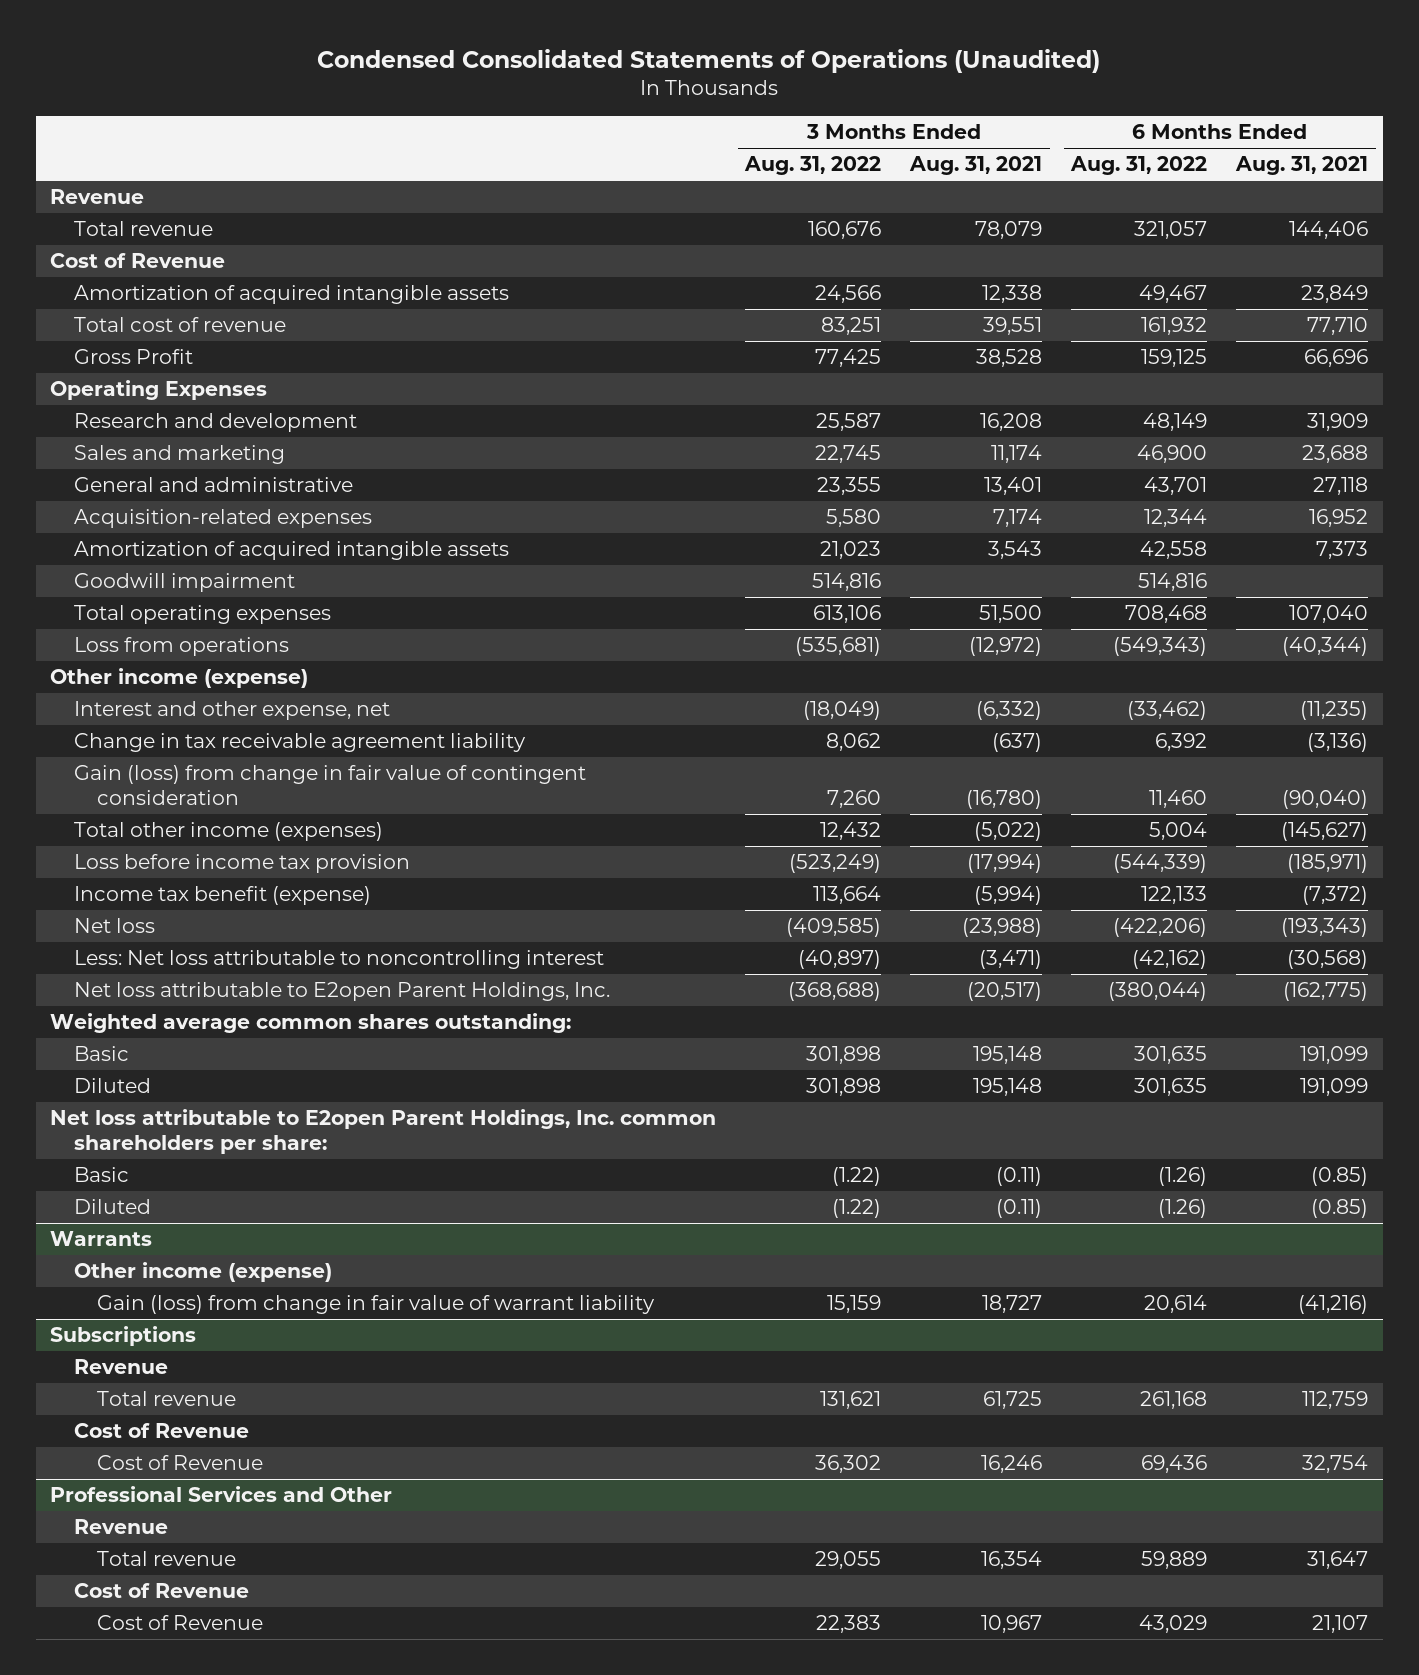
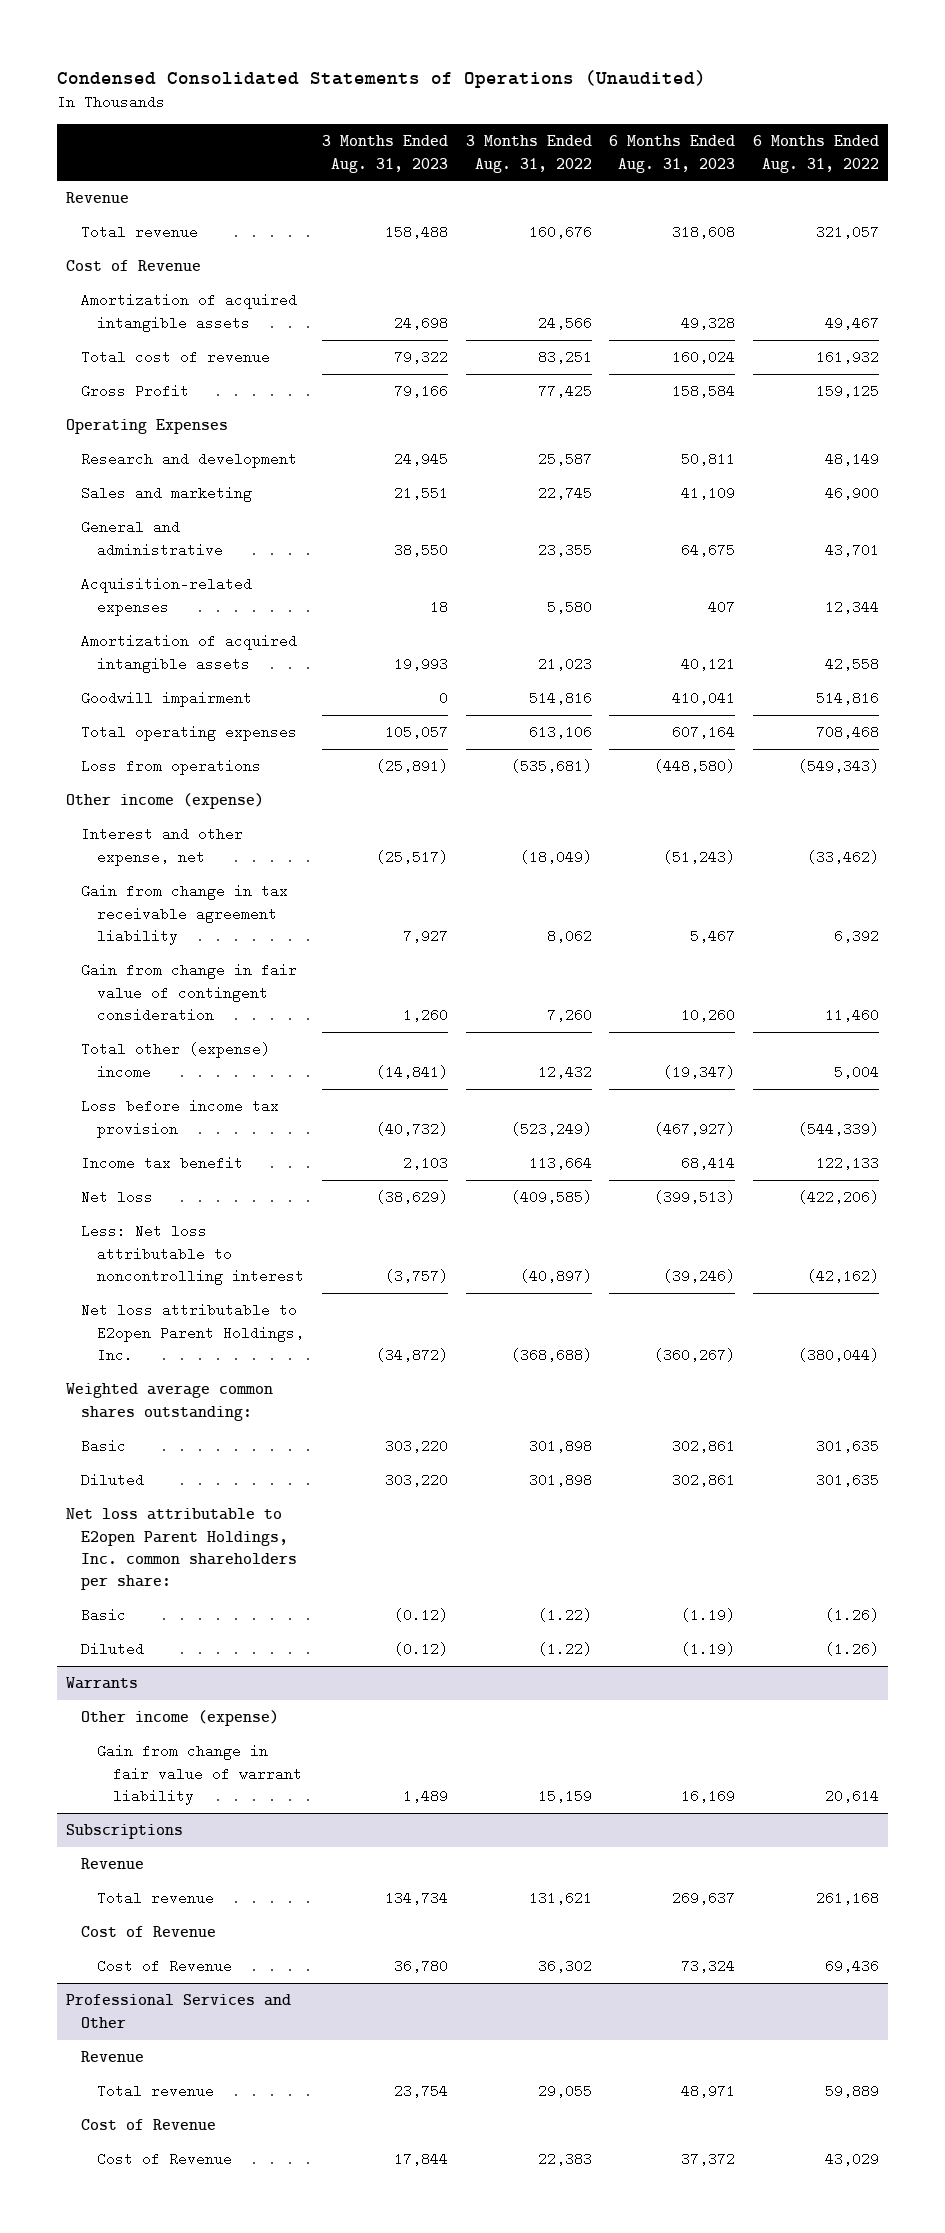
[909,156,1043,176] Aug. 31, 2021 -> none
[1235,156,1369,176] Aug. 31, 2021 -> none
none -> [321,135,448,173] 3 Months Ended Aug. 31, 2023
none -> [609,135,736,173] 6 Months Ended Aug. 31, 2023
[73,733,526,753] Change in tax receivable agreement liability -> [81,884,289,945] Gain from change in tax receivable agreement liability
[73,765,586,806] Gain (loss) from change in fair value of contingent consideration -> [81,963,298,1022] Gain from change in fair value of contingent consideration
[73,822,383,842] Total other income (expenses) -> [81,1042,271,1079] Total other (expense) income
[73,886,371,906] Income tax benefit (expense) -> [81,1156,244,1171] Income tax benefit
[96,1295,655,1315] Gain (loss) from change in fair value of warrant liability -> [96,1744,302,1805] Gain from change in fair value of warrant liability

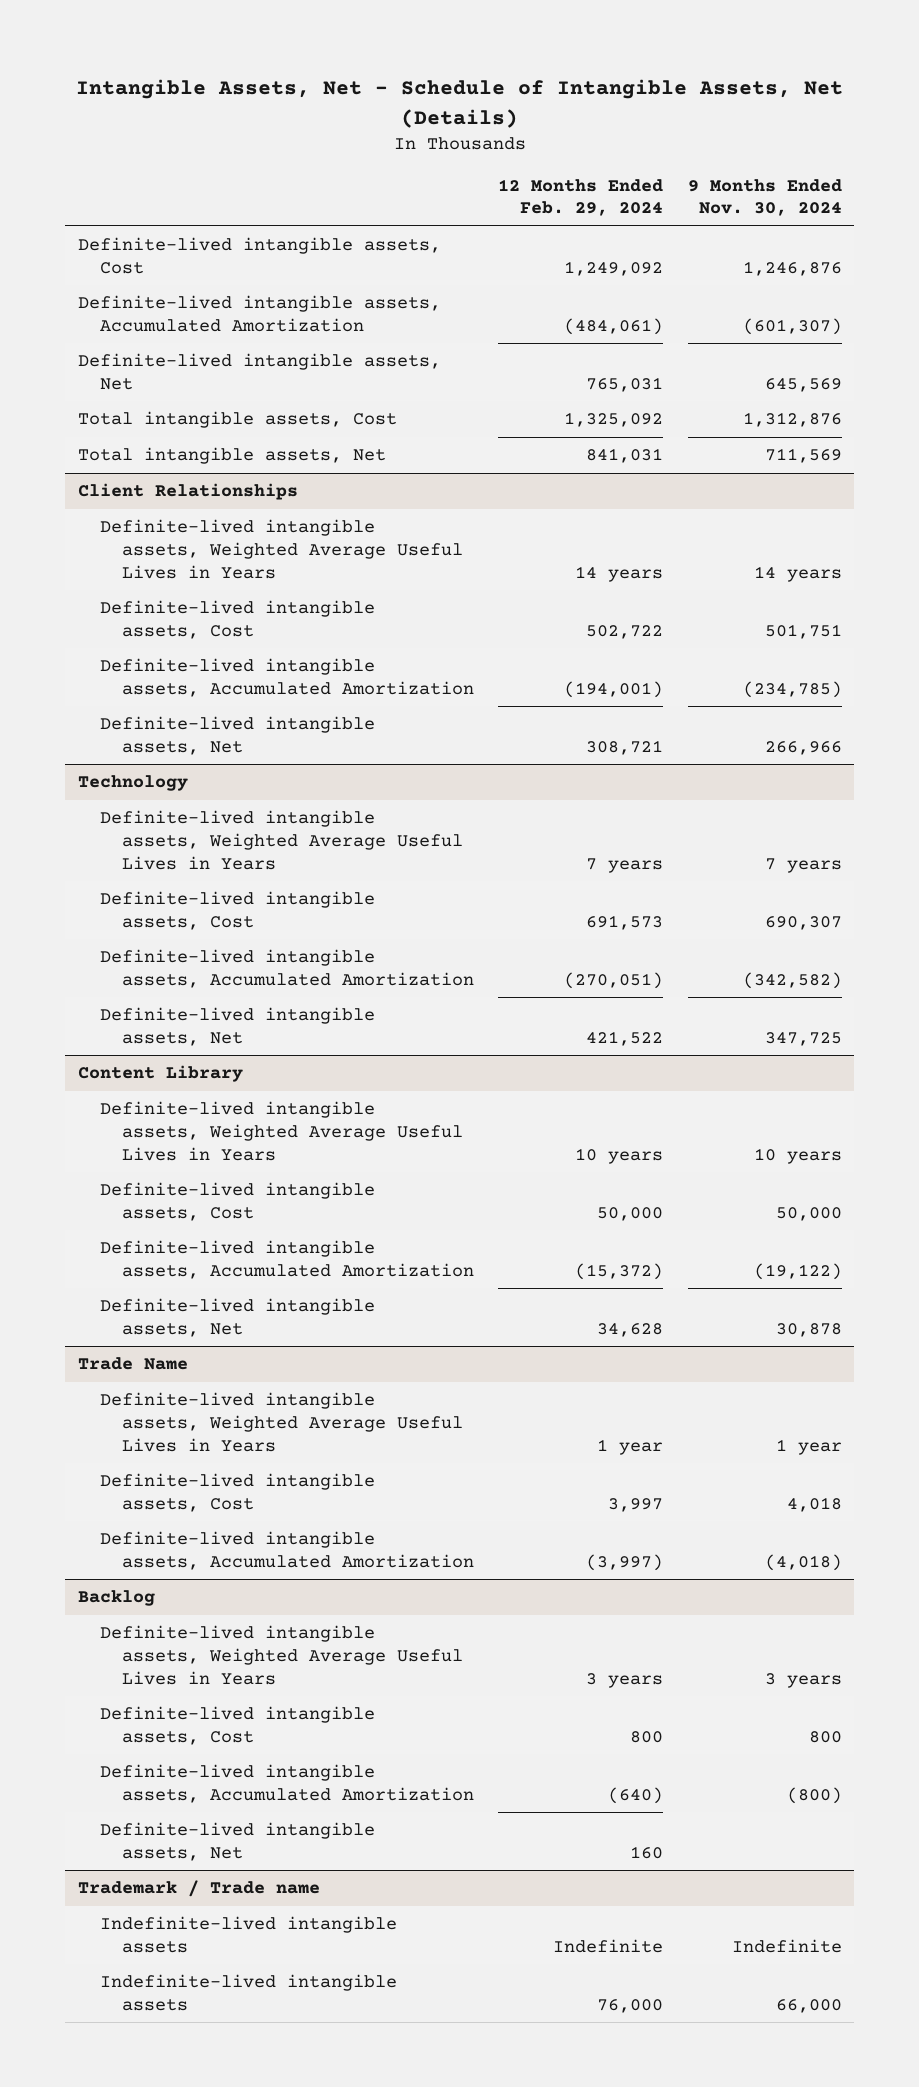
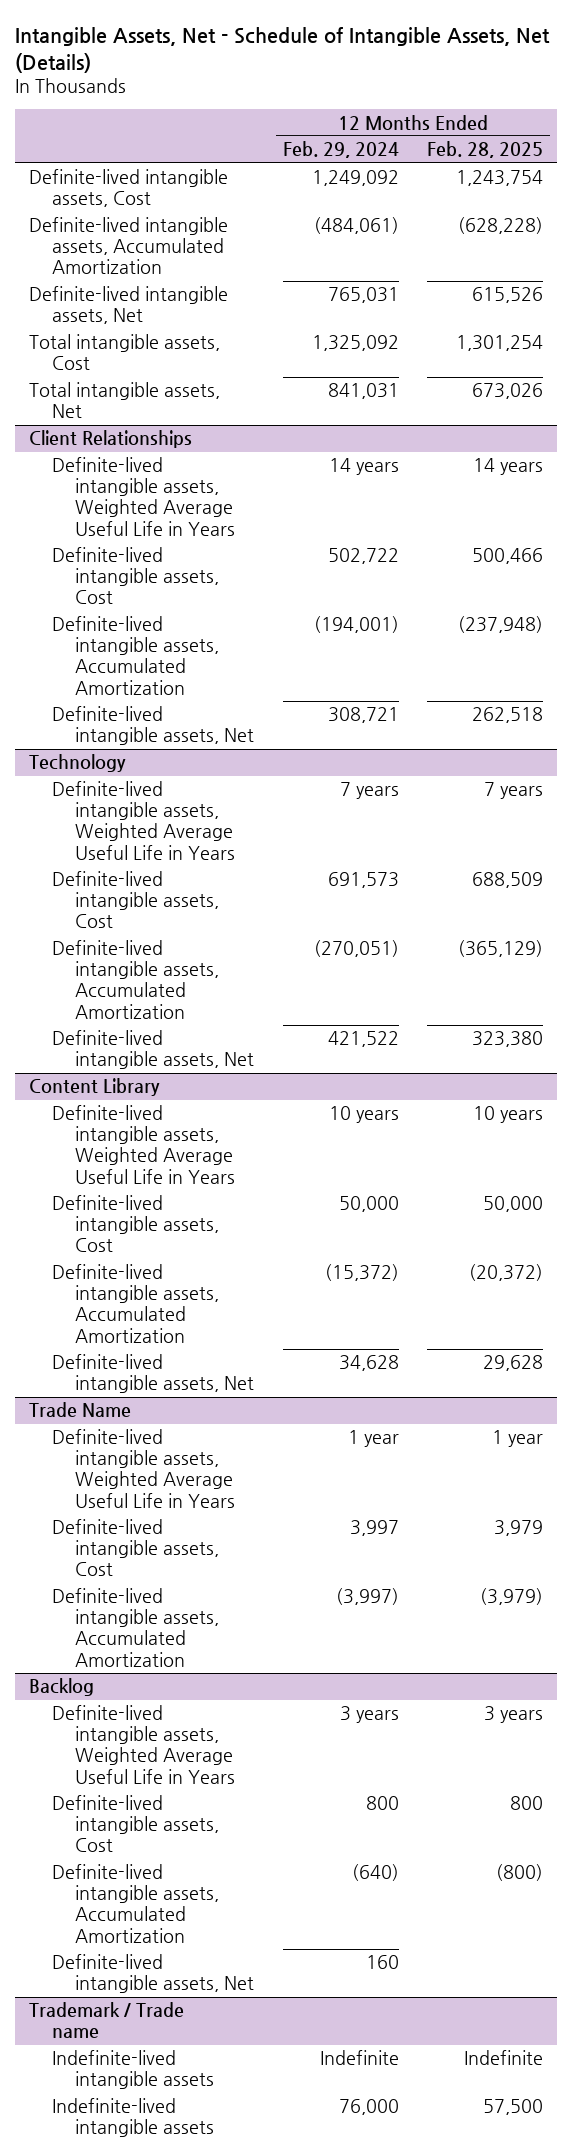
[687,178,842,217] 9 Months Ended Nov. 30, 2024 -> none
none -> [427,141,544,159] Feb. 28, 2025
[99,519,464,579] Definite-lived intangible assets, Weighted Average Useful Lives in Years -> [52,457,236,536] Definite-lived intangible assets, Weighted Average Useful Life in Years
[99,810,464,870] Definite-lived intangible assets, Weighted Average Useful Lives in Years -> [52,781,236,860] Definite-lived intangible assets, Weighted Average Useful Life in Years
[99,1101,464,1161] Definite-lived intangible assets, Weighted Average Useful Lives in Years -> [52,1105,236,1184] Definite-lived intangible assets, Weighted Average Useful Life in Years
[99,1392,464,1452] Definite-lived intangible assets, Weighted Average Useful Lives in Years -> [52,1429,236,1508] Definite-lived intangible assets, Weighted Average Useful Life in Years
[99,1625,464,1685] Definite-lived intangible assets, Weighted Average Useful Lives in Years -> [52,1705,236,1784] Definite-lived intangible assets, Weighted Average Useful Life in Years

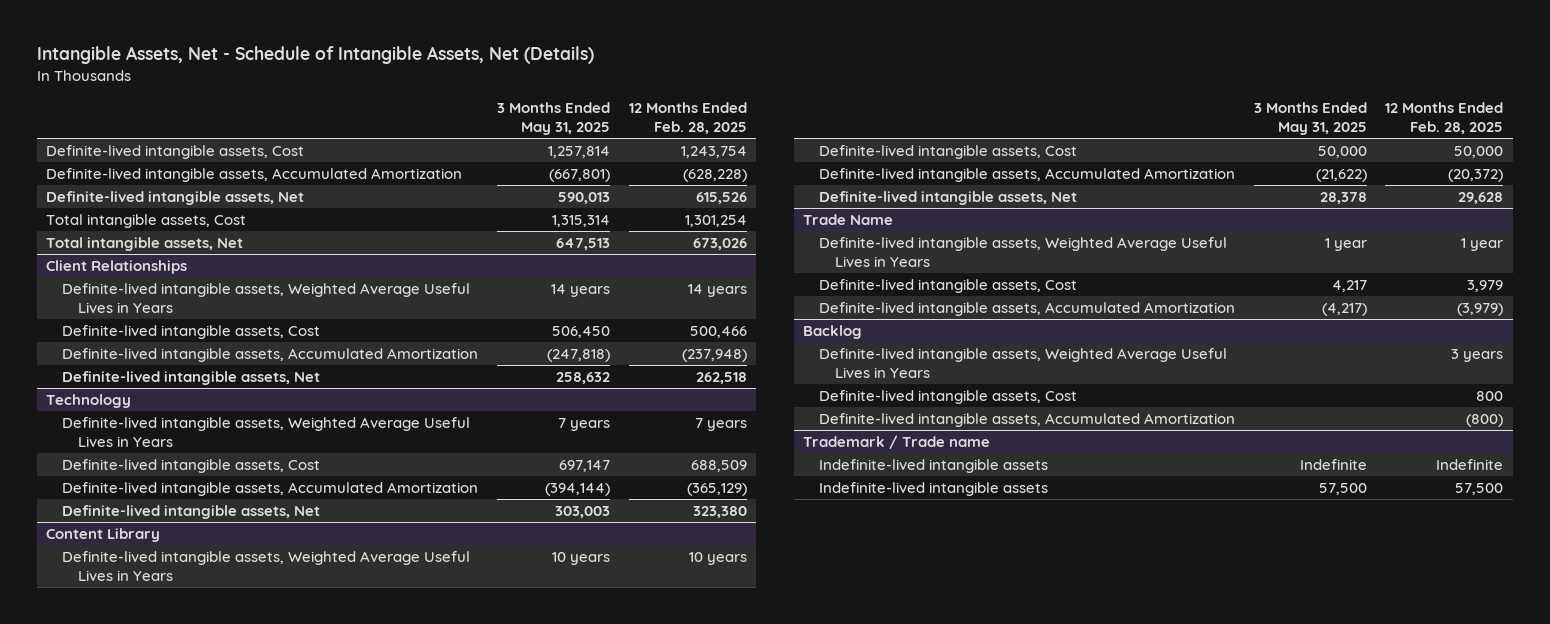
[282,141,399,159] Feb. 29, 2024 -> none
none -> [496,101,610,135] 3 Months Ended May 31, 2025
[52,457,236,536] Definite-lived intangible assets, Weighted Average Useful Life in Years -> [62,283,471,314] Definite-lived intangible assets, Weighted Average Useful Lives in Years
[52,781,236,860] Definite-lived intangible assets, Weighted Average Useful Life in Years -> [62,417,471,448] Definite-lived intangible assets, Weighted Average Useful Lives in Years
[52,1105,236,1184] Definite-lived intangible assets, Weighted Average Useful Life in Years -> [62,551,471,582] Definite-lived intangible assets, Weighted Average Useful Lives in Years
[52,1429,236,1508] Definite-lived intangible assets, Weighted Average Useful Life in Years -> [818,237,1227,268] Definite-lived intangible assets, Weighted Average Useful Lives in Years
[52,1705,236,1784] Definite-lived intangible assets, Weighted Average Useful Life in Years -> [818,348,1227,379] Definite-lived intangible assets, Weighted Average Useful Lives in Years
[52,1954,255,1994] Definite-lived intangible assets, Net -> none

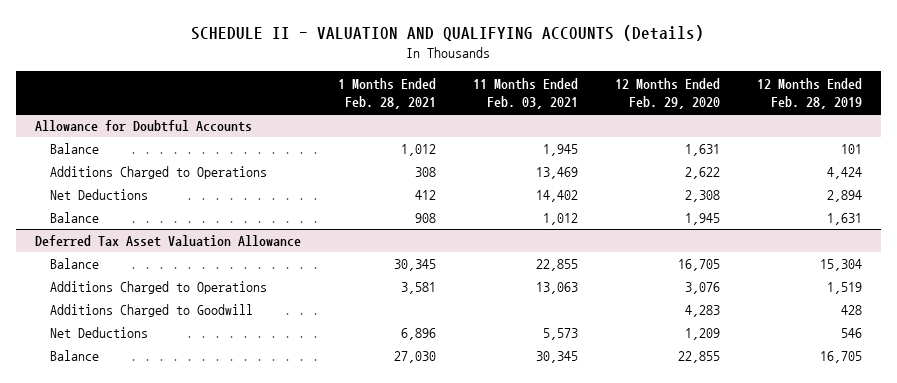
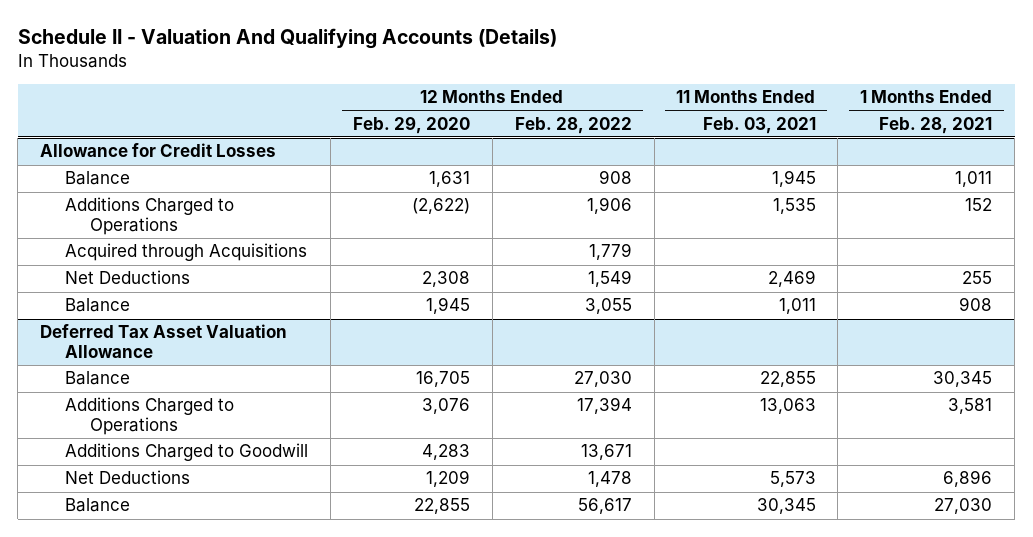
[191,25,705,42] SCHEDULE II - VALUATION AND QUALIFYING ACCOUNTS (Details) -> [17,27,557,49] Schedule II - Valuation And Qualifying Accounts (Details)
[757,77,863,110] 12 Months Ended Feb. 28, 2019 -> none
none -> [514,116,632,134] Feb. 28, 2022
[34,120,252,133] Allowance for Doubtful Accounts -> none
none -> [40,143,277,158] Allowance for Credit Losses
[400,144,436,157] 1,012 -> [955,171,993,188] 1,011
[414,167,436,178] 308 -> [965,198,993,212] 152
[535,167,578,180] 13,469 -> [772,198,816,215] 1,535
[685,167,721,180] 2,622 -> [411,198,470,215] (2,622)
none -> [65,243,308,262] Acquired through Acquisitions
[414,190,436,201] 412 -> [962,271,993,285] 255
[535,190,578,203] 14,402 -> [767,270,816,288] 2,469
[542,213,578,226] 1,012 -> [778,298,816,315] 1,011

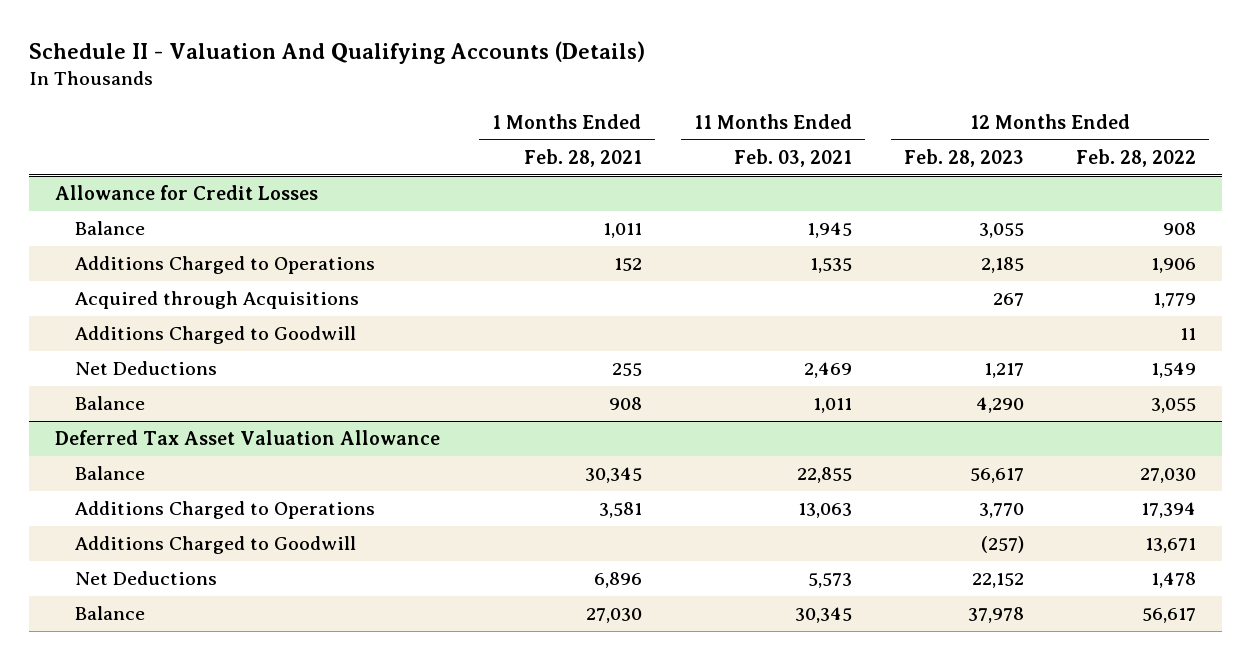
[352,115,470,134] Feb. 29, 2020 -> none
none -> [903,148,1024,167] Feb. 28, 2023
none -> [74,326,356,345] Additions Charged to Goodwill

